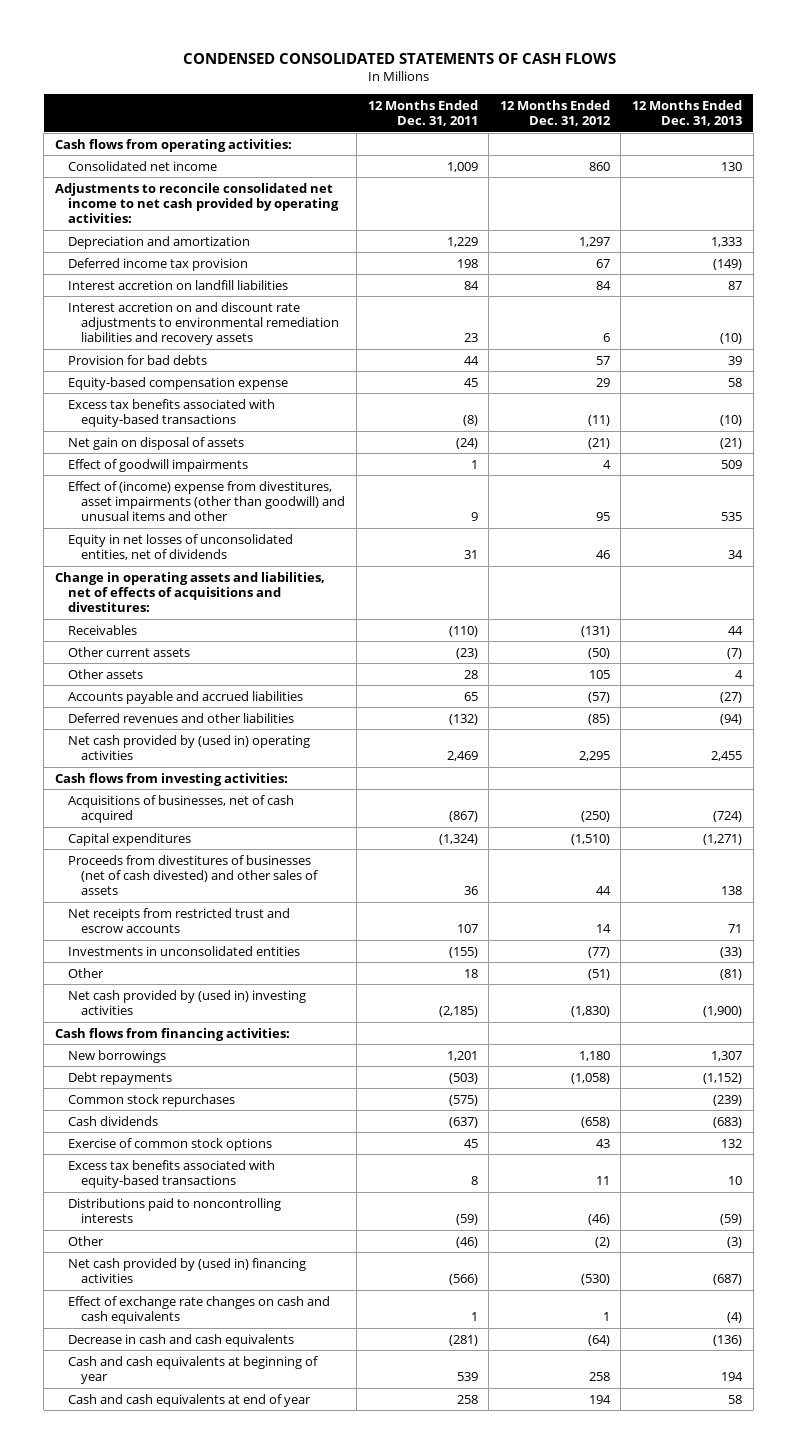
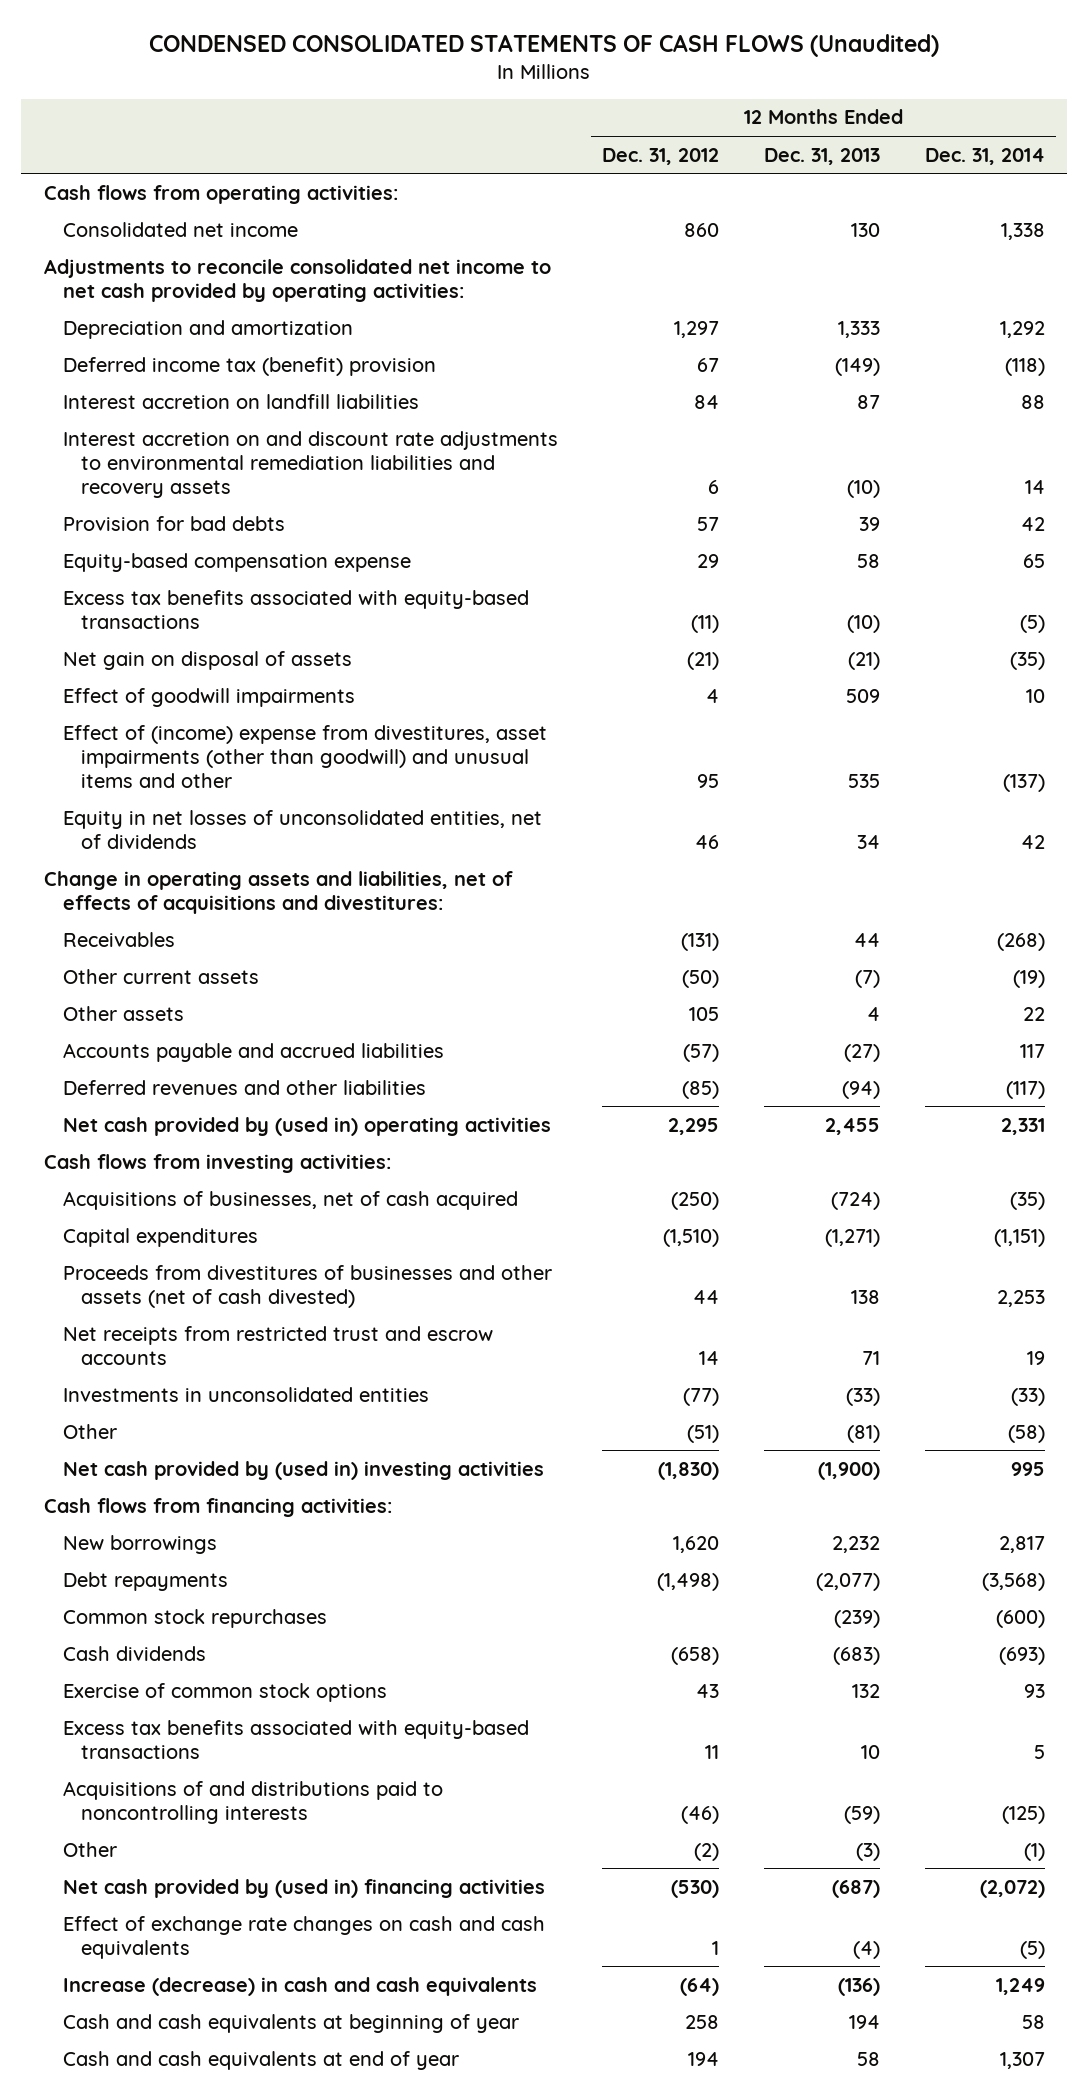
[182,52,616,64] CONDENSED CONSOLIDATED STATEMENTS OF CASH FLOWS -> [149,34,940,58] CONDENSED CONSOLIDATED STATEMENTS OF CASH FLOWS (Unaudited)
[367,99,478,126] 12 Months Ended Dec. 31, 2011 -> none
none -> [924,147,1045,165] Dec. 31, 2014
[68,257,249,271] Deferred income tax provision -> [62,356,436,376] Deferred income tax (benefit) provision
[68,854,319,895] Proceeds from divestitures of businesses (net of cash divested) and other sales of assets -> [62,1264,552,1308] Proceeds from divestitures of businesses and other assets (net of cash divested)
[578,1050,610,1061] 1,180 -> [673,1535,720,1553] 1,620
[711,1050,743,1061] 1,307 -> [832,1535,881,1553] 2,232
[570,1072,610,1084] (1,058) -> [657,1572,720,1591] (1,498)
[703,1072,743,1084] (1,152) -> [816,1572,881,1591] (2,077)
[68,1197,282,1223] Distributions paid to noncontrolling interests -> [62,1780,443,1824] Acquisitions of and distributions paid to noncontrolling interests
[68,1333,295,1347] Decrease in cash and cash equivalents -> [62,1976,537,1996] Increase (decrease) in cash and cash equivalents

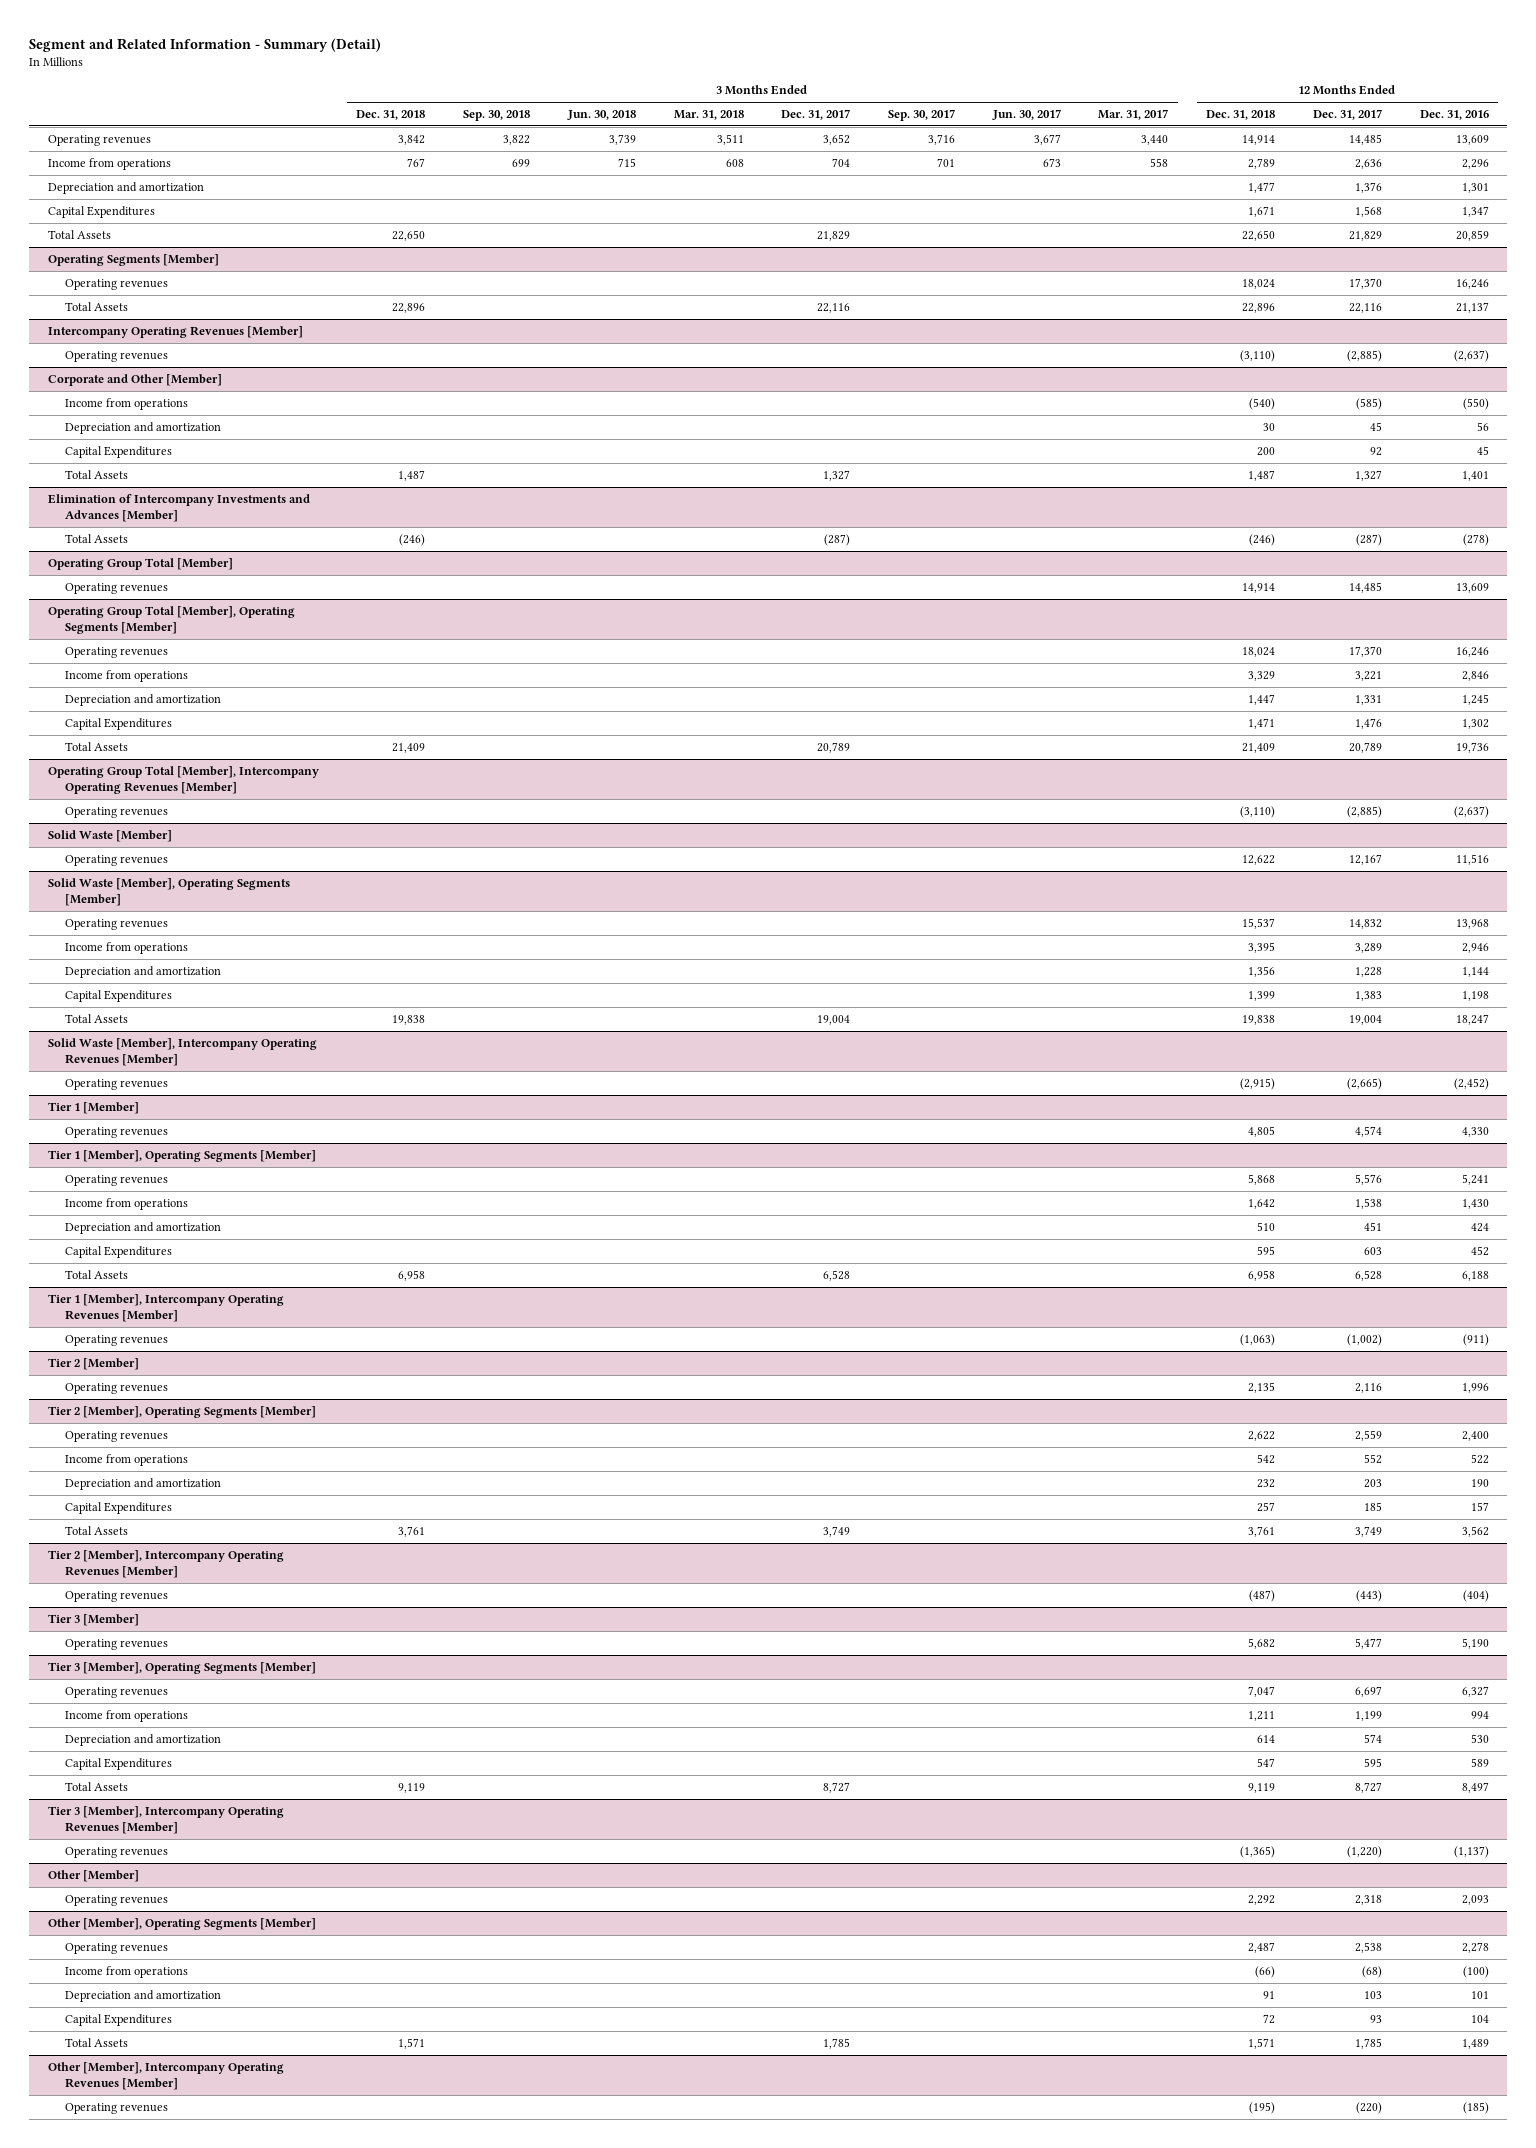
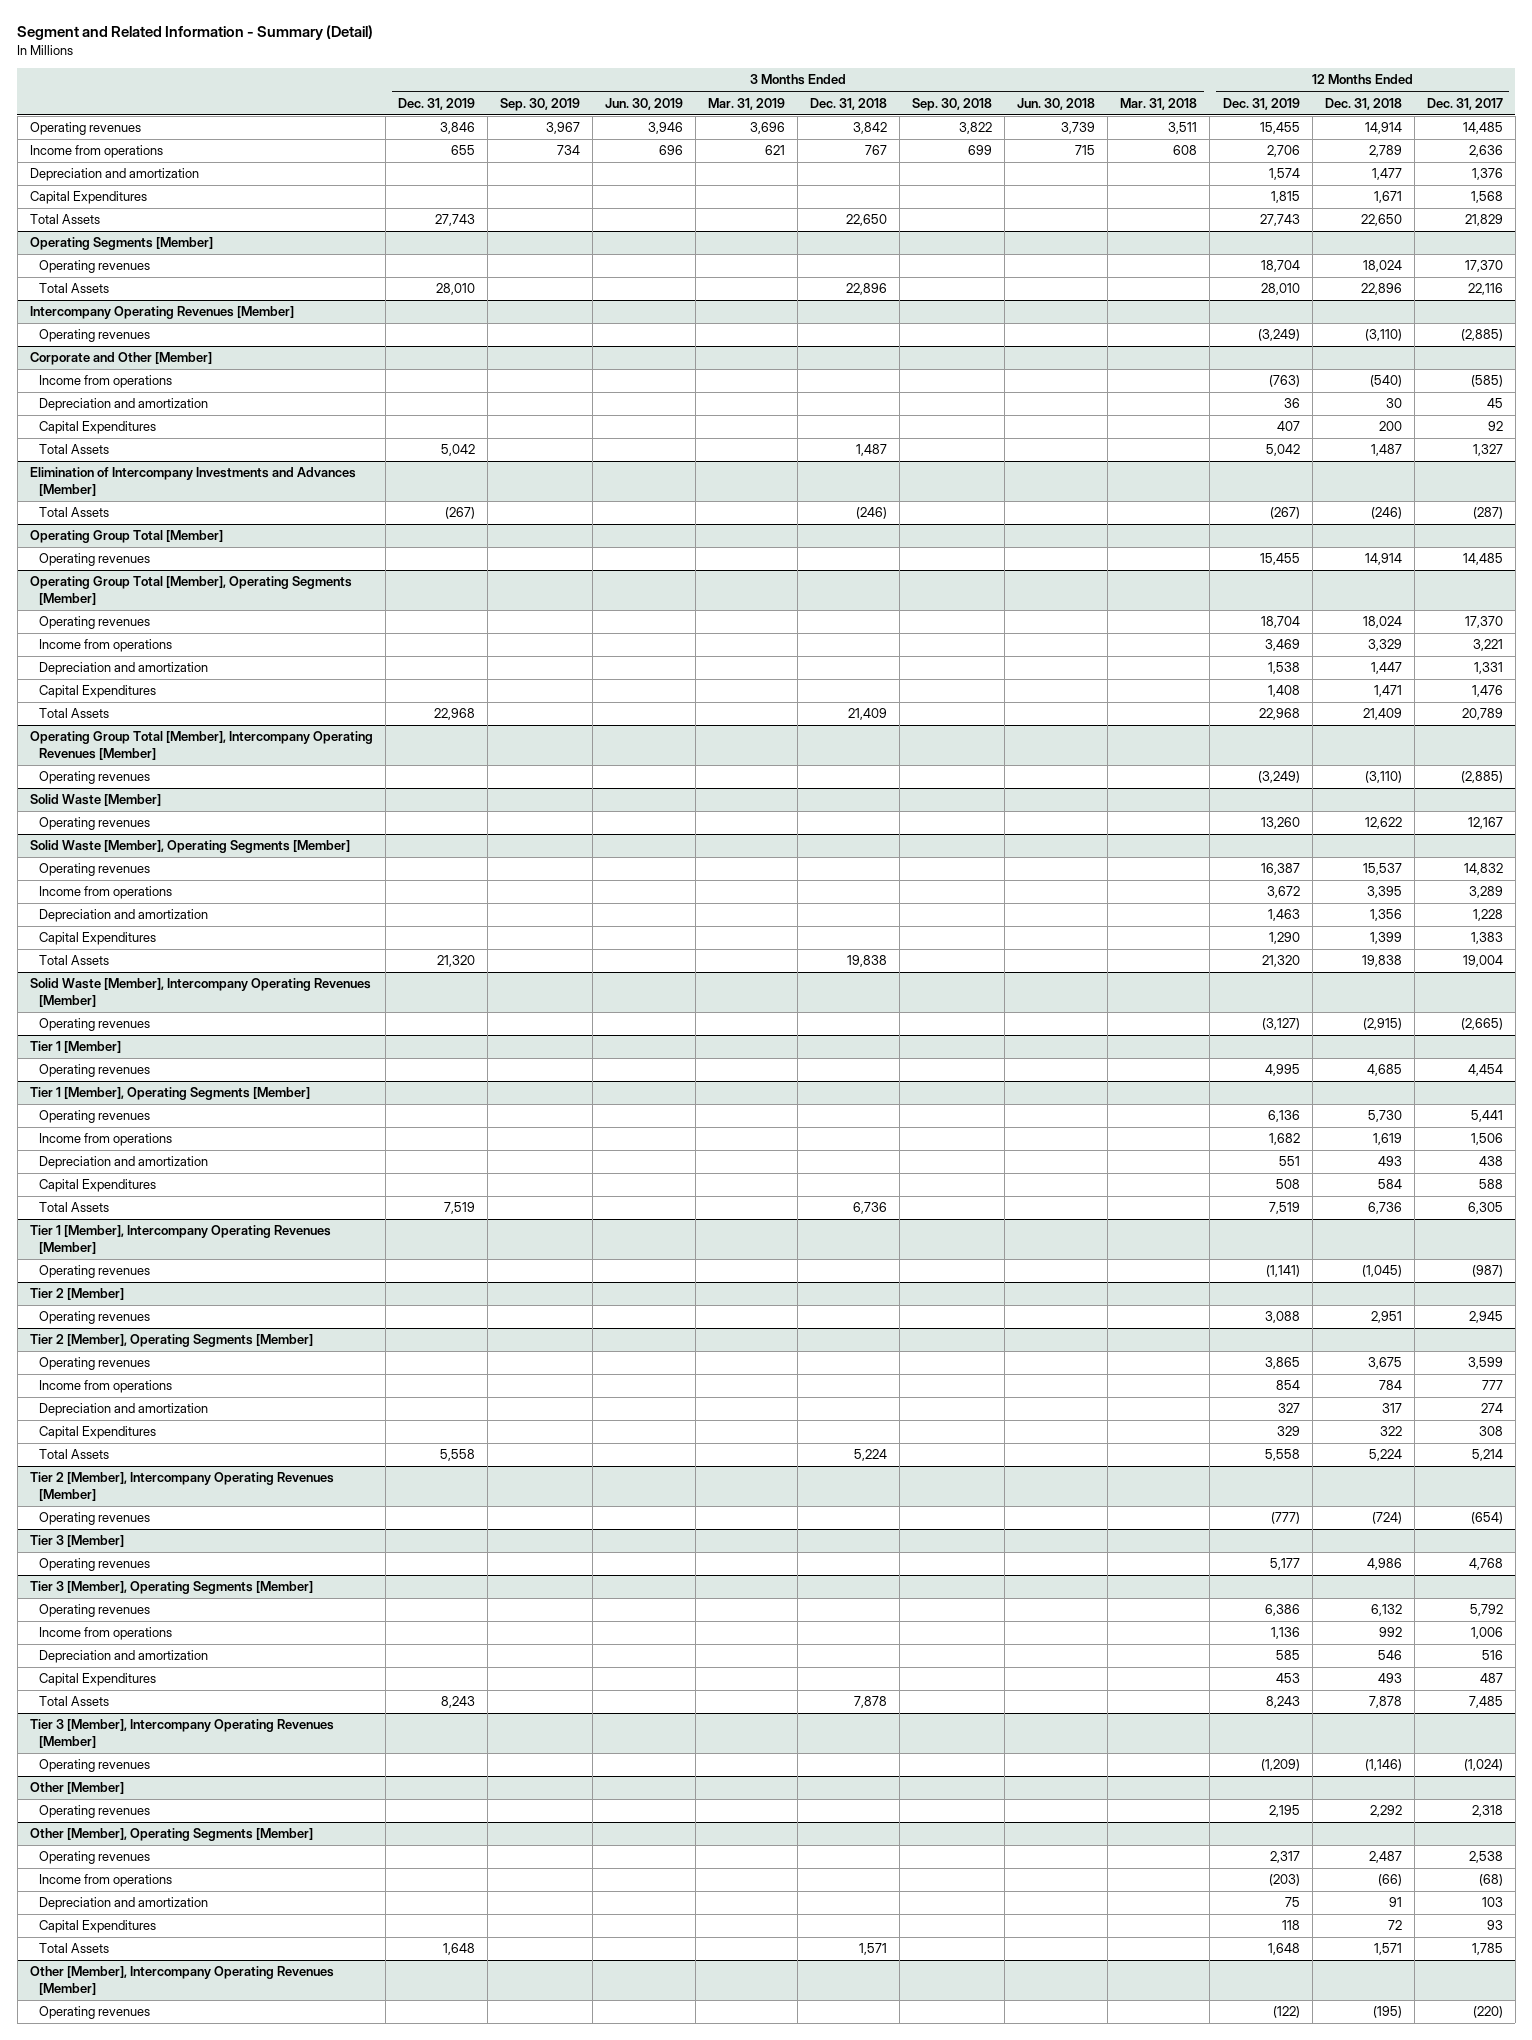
[781,109,851,121] Dec. 31, 2017 -> none
[888,109,956,122] Sep. 30, 2017 -> none
[991,109,1061,121] Jun. 30, 2017 -> none
[1098,109,1169,121] Mar. 31, 2017 -> none
[1419,110,1489,121] Dec. 31, 2016 -> none
none -> [397,97,475,110] Dec. 31, 2019
none -> [499,97,580,111] Sep. 30, 2019
none -> [605,97,684,110] Jun. 30, 2019
none -> [708,97,786,110] Mar. 31, 2019
none -> [1222,97,1300,110] Dec. 31, 2019
[1248,1126,1276,1138] 4,805 -> [1366,1064,1402,1077] 4,685
[1354,1126,1382,1138] 4,574 -> [1467,1064,1503,1077] 4,454
[1248,1174,1276,1186] 5,868 -> [1367,1110,1402,1123] 5,730
[1354,1174,1382,1186] 5,576 -> [1470,1110,1503,1123] 5,441
[1248,1199,1276,1210] 1,642 -> [1372,1133,1402,1146] 1,619
[1354,1198,1382,1210] 1,538 -> [1470,1133,1503,1146] 1,506
[1257,1222,1276,1232] 510 -> [1377,1156,1402,1167] 493
[1363,1222,1382,1232] 451 -> [1478,1156,1503,1167] 438
[1257,1246,1276,1256] 595 -> [1377,1179,1402,1190] 584
[1363,1247,1382,1256] 603 -> [1478,1179,1503,1190] 588
[398,1270,426,1282] 6,958 -> [853,1202,888,1215] 6,736
[1248,1270,1276,1282] 6,958 -> [1367,1202,1402,1215] 6,736
[1354,1270,1382,1282] 6,528 -> [1467,1202,1503,1215] 6,305
[1240,1334,1276,1347] (1,063) -> [1361,1265,1402,1278] (1,045)
[1346,1334,1382,1347] (1,002) -> [1471,1265,1503,1278] (987)
[1248,1382,1276,1394] 2,135 -> [1370,1311,1402,1324] 2,951
[1354,1383,1382,1394] 2,116 -> [1468,1311,1503,1324] 2,945
[1248,1431,1276,1442] 2,622 -> [1367,1357,1402,1370] 3,675
[1354,1430,1382,1442] 2,559 -> [1467,1357,1503,1370] 3,599
[1257,1454,1276,1465] 542 -> [1378,1380,1402,1391] 784
[1363,1454,1382,1465] 552 -> [1481,1380,1503,1391] 777
[1257,1479,1276,1489] 232 -> [1381,1403,1402,1414] 317
[1363,1479,1382,1489] 203 -> [1480,1403,1503,1414] 274
[1257,1502,1276,1513] 257 -> [1379,1426,1402,1437] 322
[1363,1502,1382,1512] 185 -> [1478,1426,1503,1437] 308
[398,1526,426,1538] 3,761 -> [854,1449,888,1462] 5,224
[1248,1526,1276,1538] 3,761 -> [1368,1449,1402,1462] 5,224
[1354,1526,1382,1538] 3,749 -> [1471,1449,1503,1462] 5,214
[1249,1590,1276,1603] (487) -> [1371,1512,1402,1525] (724)
[1355,1590,1382,1603] (443) -> [1470,1512,1503,1525] (654)
[1248,1638,1276,1650] 5,682 -> [1366,1558,1402,1571] 4,986
[1354,1638,1382,1650] 5,477 -> [1468,1558,1503,1571] 4,768
[1248,1686,1276,1698] 7,047 -> [1370,1604,1402,1617] 6,132
[1354,1686,1382,1698] 6,697 -> [1469,1604,1503,1617] 5,792
[1248,1711,1276,1722] 1,211 -> [1378,1627,1402,1638] 992
[1354,1711,1382,1722] 1,199 -> [1470,1627,1503,1640] 1,006
[1257,1735,1276,1744] 614 -> [1377,1650,1402,1661] 546
[1363,1734,1382,1744] 574 -> [1481,1650,1503,1661] 516
[1257,1758,1276,1768] 547 -> [1377,1673,1402,1684] 493
[1363,1758,1382,1768] 595 -> [1479,1673,1503,1684] 487
[398,1783,426,1794] 9,119 -> [854,1696,888,1709] 7,878
[1248,1783,1276,1794] 9,119 -> [1368,1696,1402,1709] 7,878
[1354,1782,1382,1794] 8,727 -> [1468,1696,1503,1709] 7,485
[1240,1846,1276,1859] (1,365) -> [1364,1759,1402,1772] (1,146)
[1346,1846,1382,1859] (1,220) -> [1463,1759,1503,1772] (1,024)

